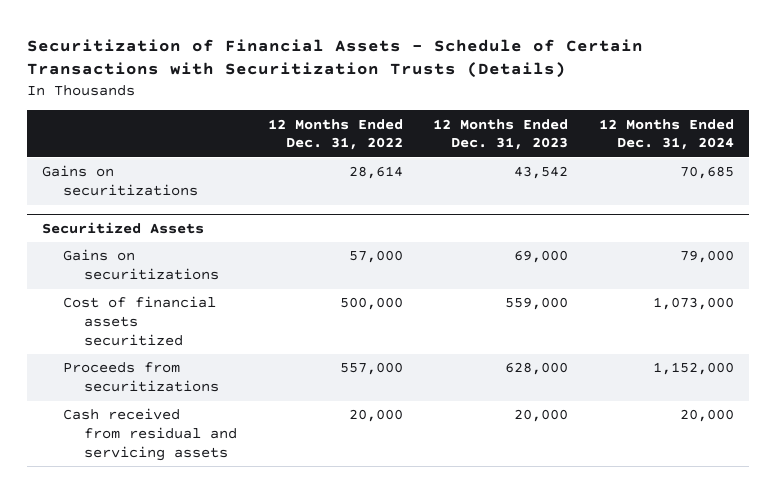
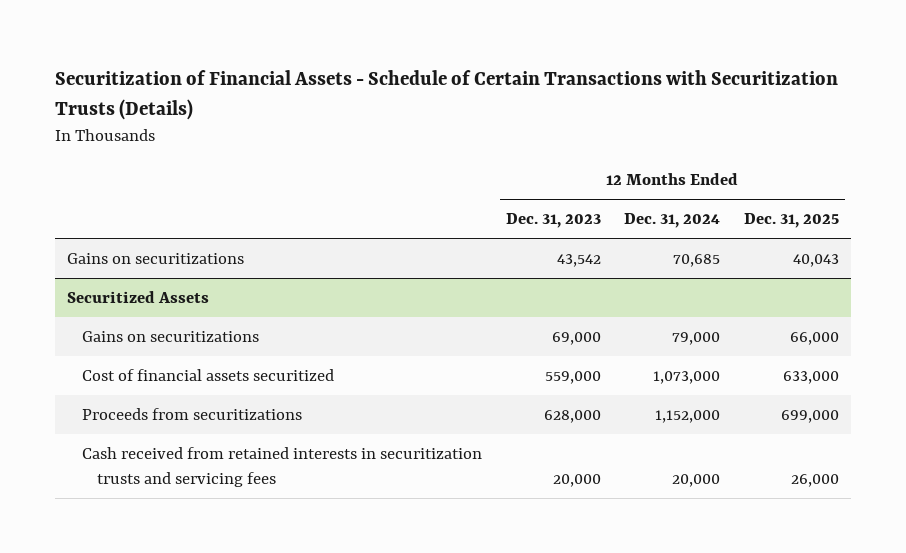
[267,118,403,151] 12 Months Ended Dec. 31, 2022 -> none
none -> [743,213,839,229] Dec. 31, 2025
[63,408,237,461] Cash received from residual and servicing assets -> none
none -> [82,447,483,487] Cash received from retained interests in securitization trusts and servicing fees

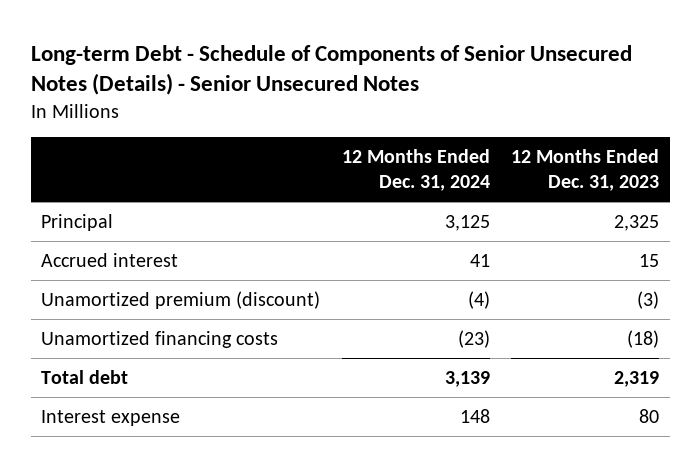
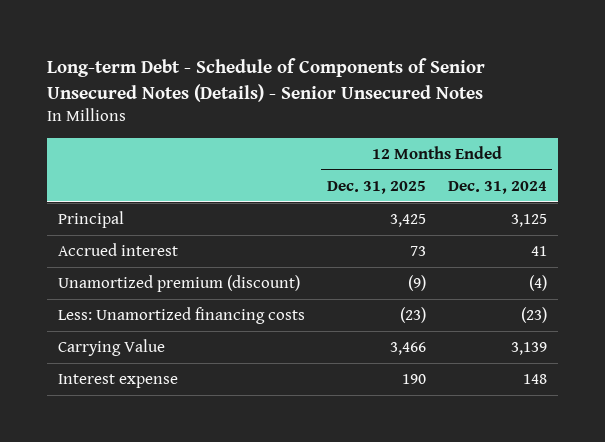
[511,149,660,191] 12 Months Ended Dec. 31, 2023 -> none
none -> [326,181,426,195] Dec. 31, 2025
[41,331,279,349] Unamortized financing costs -> [57,307,305,325] Less: Unamortized financing costs
[41,370,129,385] Total debt -> [57,339,165,357] Carrying Value

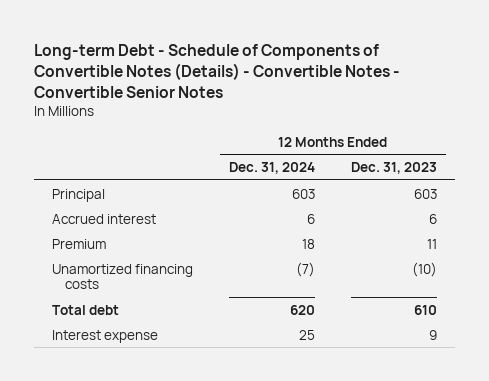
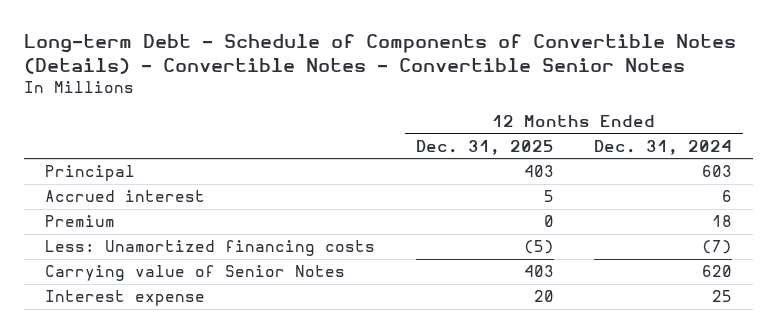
[350,162,437,175] Dec. 31, 2023 -> none
none -> [415,139,554,155] Dec. 31, 2025
[52,263,194,290] Unamortized financing costs -> [44,240,375,257] Less: Unamortized financing costs
[52,304,120,315] Total debt -> [44,265,345,282] Carrying value of Senior Notes

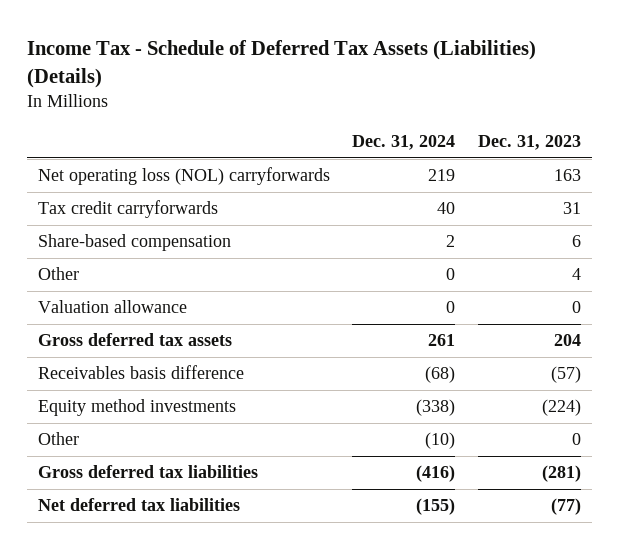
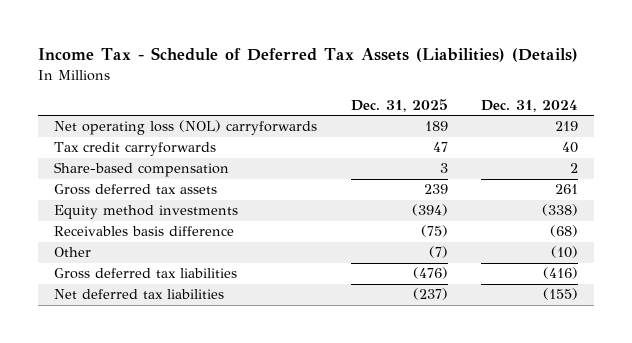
[477,135,581,151] Dec. 31, 2023 -> none
none -> [350,98,448,112] Dec. 31, 2025
[37,267,79,281] Other -> none
[37,300,187,314] Valuation allowance -> none
[37,365,244,380] Receivables basis difference -> [54,226,235,237] Receivables basis difference

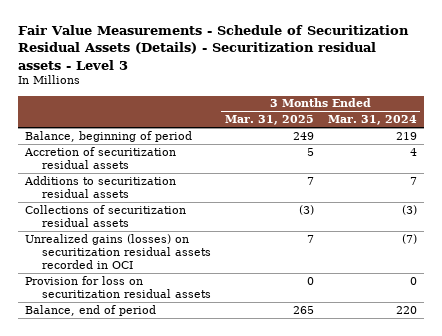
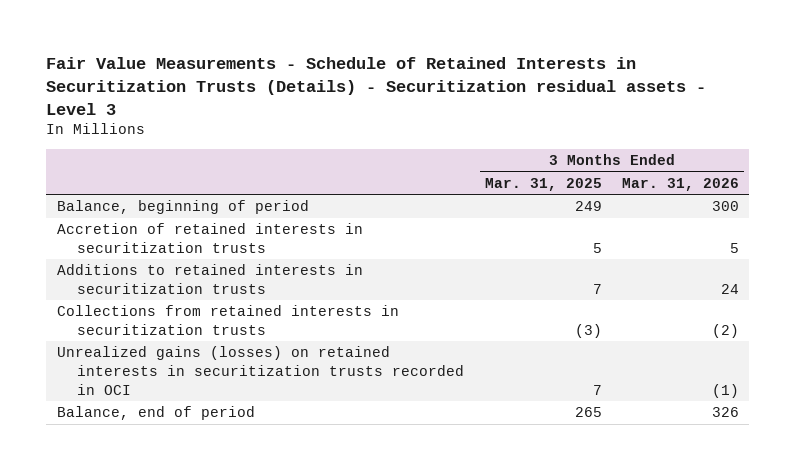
[18,25,410,70] Fair Value Measurements - Schedule of Securitization Residual Assets (Details) - Securitization residual assets - Level 3 -> [46,57,707,115] Fair Value Measurements - Schedule of Retained Interests in Securitization Trusts (Details) - Securitization residual assets - Level 3
[327,115,417,126] Mar. 31, 2024 -> none
none -> [621,177,739,191] Mar. 31, 2026
[25,275,211,299] Provision for loss on securitization residual assets -> none
[24,146,177,170] Accretion of securitization residual assets -> [56,223,363,253] Accretion of retained interests in securitization trusts
[24,175,177,199] Additions to securitization residual assets -> [56,264,363,294] Additions to retained interests in securitization trusts
[25,204,187,228] Collections of securitization residual assets -> [56,305,399,335] Collections from retained interests in securitization trusts
[25,233,211,270] Unrealized gains (losses) on securitization residual assets recorded in OCI -> [56,346,465,395] Unrealized gains (losses) on retained interests in securitization trusts recorded in OCI

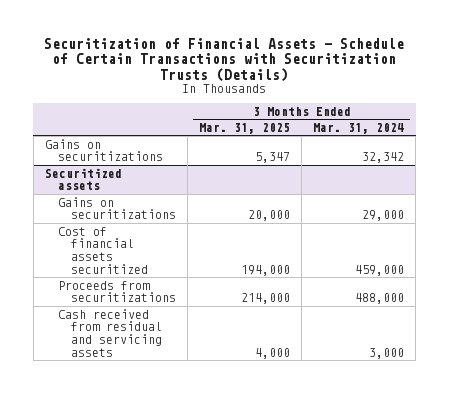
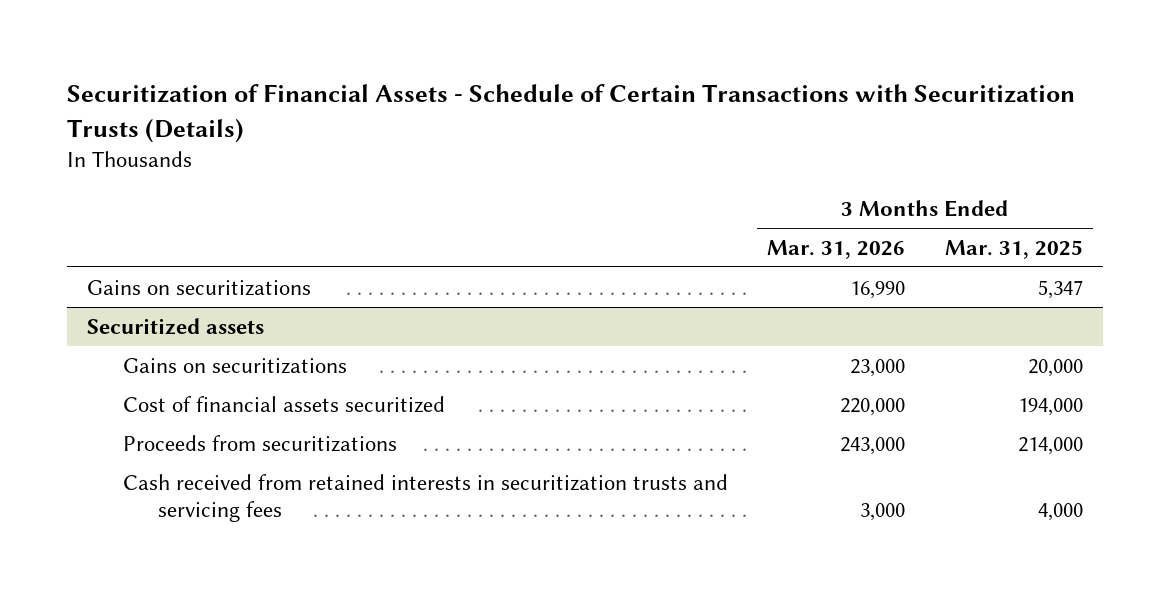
[313,122,405,134] Mar. 31, 2024 -> none
none -> [767,239,906,259] Mar. 31, 2026
[57,308,163,357] Cash received from residual and servicing assets -> none
none -> [122,473,728,522] Cash received from retained interests in securitization trusts and servicing fees

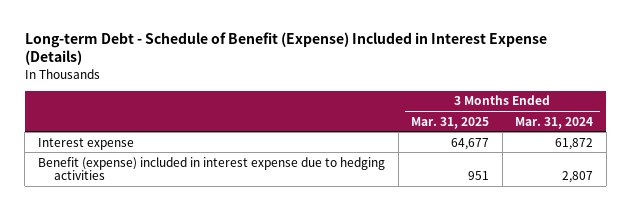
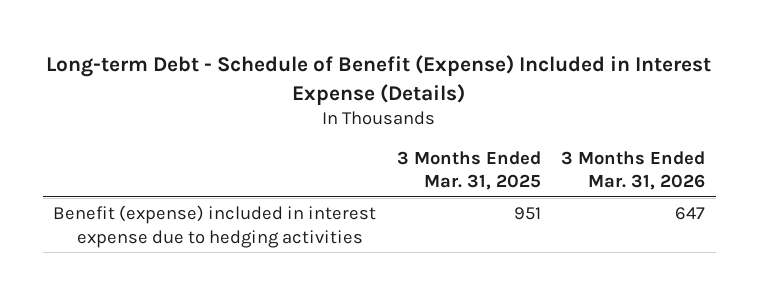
[515,116,594,129] Mar. 31, 2024 -> none
none -> [561,150,706,191] 3 Months Ended Mar. 31, 2026
[38,137,135,150] Interest expense -> none

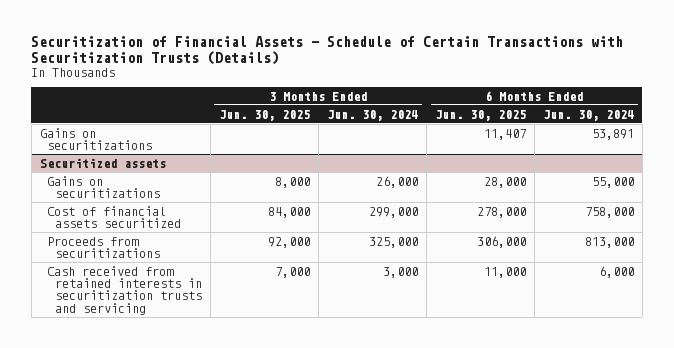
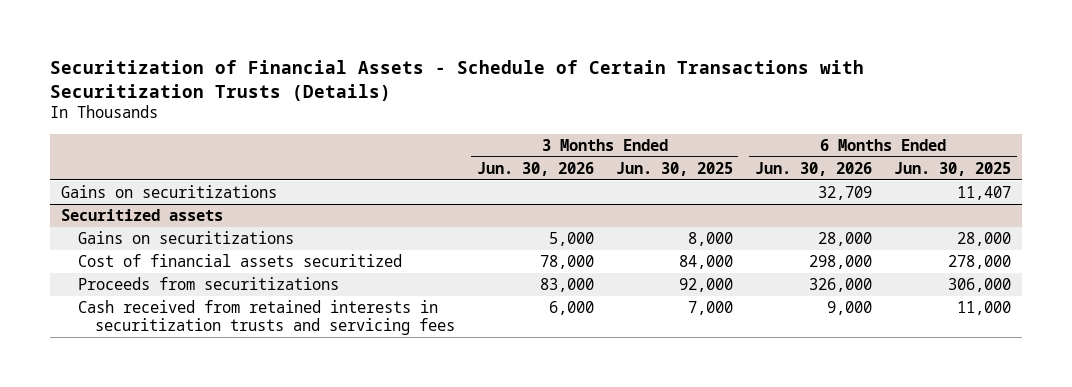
[326,109,418,121] Jun. 30, 2024 -> none
[542,109,634,121] Jun. 30, 2024 -> none
none -> [476,161,594,176] Jun. 30, 2026
none -> [754,161,872,176] Jun. 30, 2026
[47,265,202,315] Cash received from retained interests in securitization trusts and servicing -> [78,300,455,336] Cash received from retained interests in securitization trusts and servicing fees

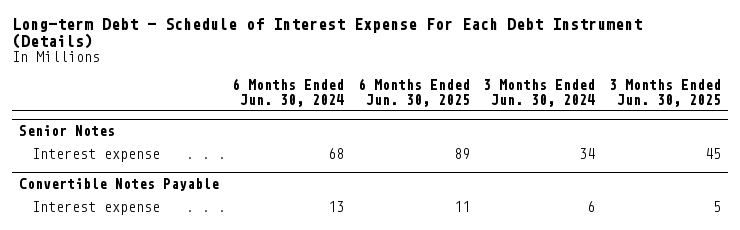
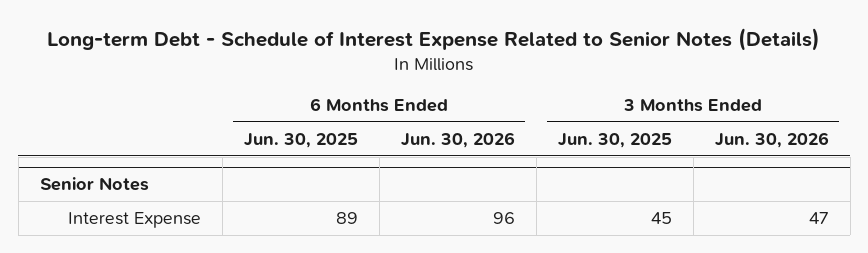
[12,17,643,50] Long-term Debt - Schedule of Interest Expense For Each Debt Instrument (Details) -> [47,28,821,52] Long-term Debt - Schedule of Interest Expense Related to Senior Notes (Details)
[232,78,345,107] 6 Months Ended Jun. 30, 2024 -> none
[483,79,596,107] 3 Months Ended Jun. 30, 2024 -> none
none -> [400,131,515,148] Jun. 30, 2026
none -> [714,131,829,148] Jun. 30, 2026
[18,177,219,191] Convertible Notes Payable -> none
[31,200,160,215] Interest expense -> none
[31,147,160,162] Interest expense -> [67,211,201,228] Interest Expense

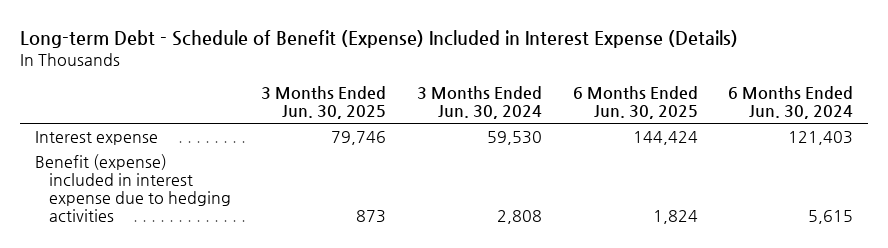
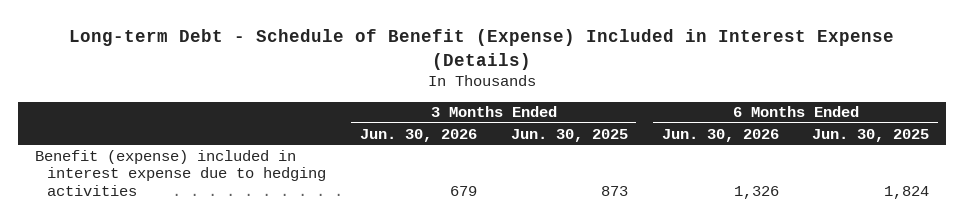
[416,85,542,119] 3 Months Ended Jun. 30, 2024 -> none
[728,85,854,119] 6 Months Ended Jun. 30, 2024 -> none
none -> [359,128,477,142] Jun. 30, 2026
none -> [661,128,779,142] Jun. 30, 2026
[35,130,159,145] Interest expense -> none

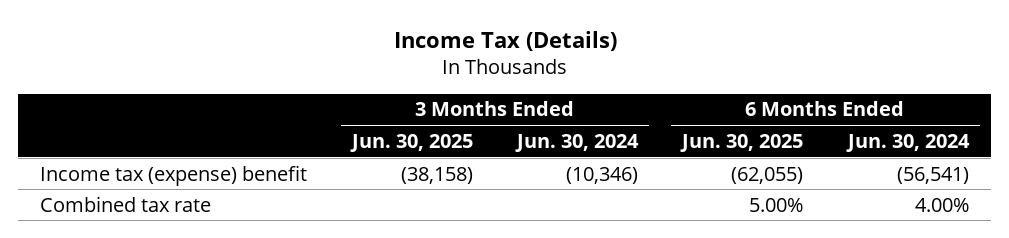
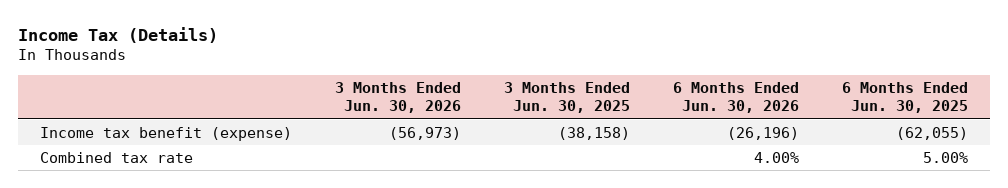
[515,133,640,152] Jun. 30, 2024 -> none
[845,133,970,152] Jun. 30, 2024 -> none
none -> [335,81,462,114] 3 Months Ended Jun. 30, 2026
none -> [673,81,800,114] 6 Months Ended Jun. 30, 2026
[40,164,308,186] Income tax (expense) benefit -> [39,127,292,142] Income tax benefit (expense)

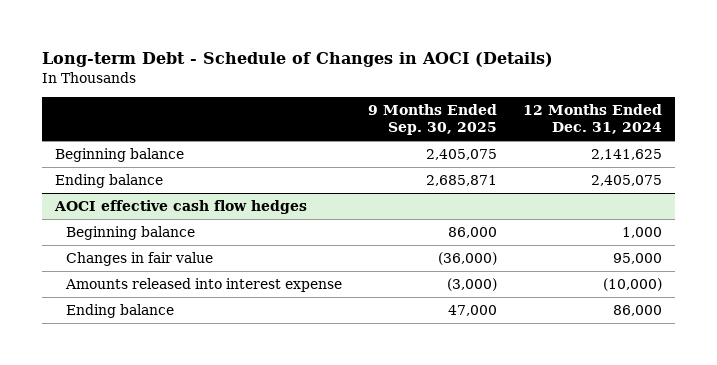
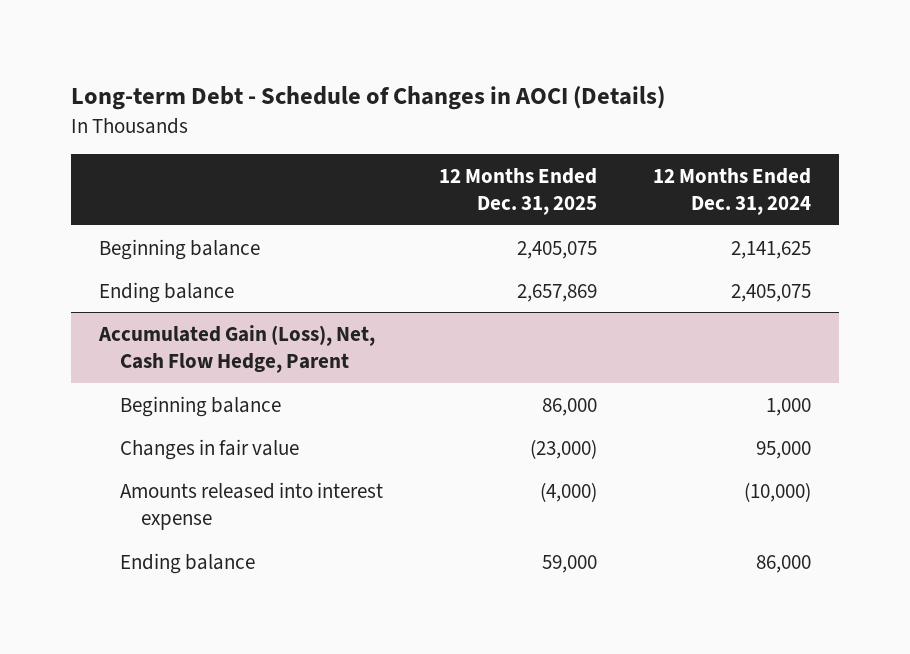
[367,103,497,136] 9 Months Ended Sep. 30, 2025 -> none
none -> [439,167,598,215] 12 Months Ended Dec. 31, 2025
[53,200,307,215] AOCI effective cash flow hedges -> [98,324,376,374] Accumulated Gain (Loss), Net, Cash Flow Hedge, Parent

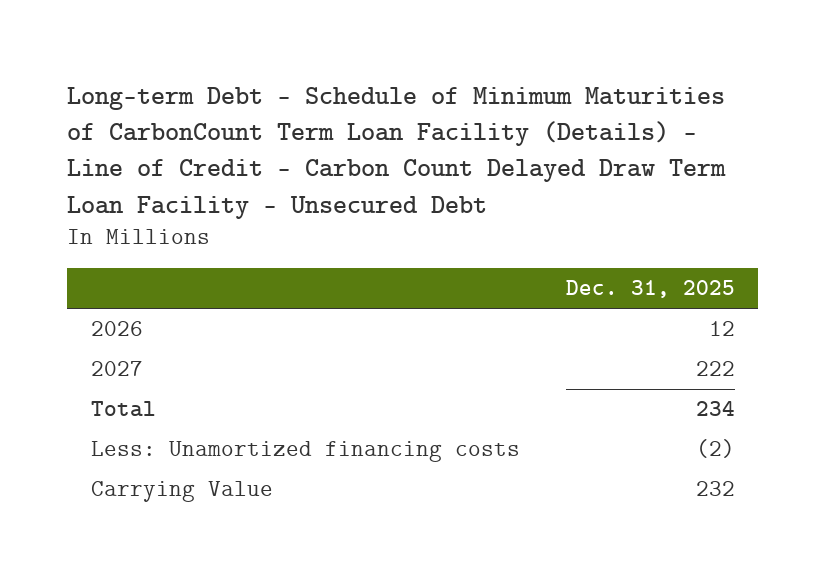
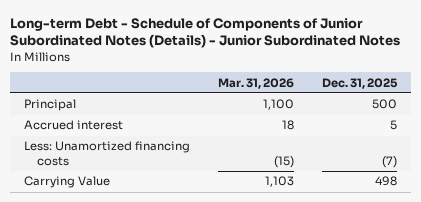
[67,86,727,219] Long-term Debt - Schedule of Minimum Maturities of CarbonCount Term Loan Facility (Details) - Line of Credit - Carbon Count Delayed Draw Term Loan Facility - Unsecured Debt -> [9,17,400,49] Long-term Debt - Schedule of Components of Junior Subordinated Notes (Details) - Junior Subordinated Notes
none -> [218,77,295,89] Mar. 31, 2026
[90,321,143,337] 2026 -> none
[90,361,143,377] 2027 -> none
[90,401,156,418] Total -> none
none -> [24,99,77,112] Principal
none -> [24,120,124,131] Accrued interest
[696,439,736,459] (2) -> [382,156,398,169] (7)
[696,481,736,497] 232 -> [375,176,398,187] 498

